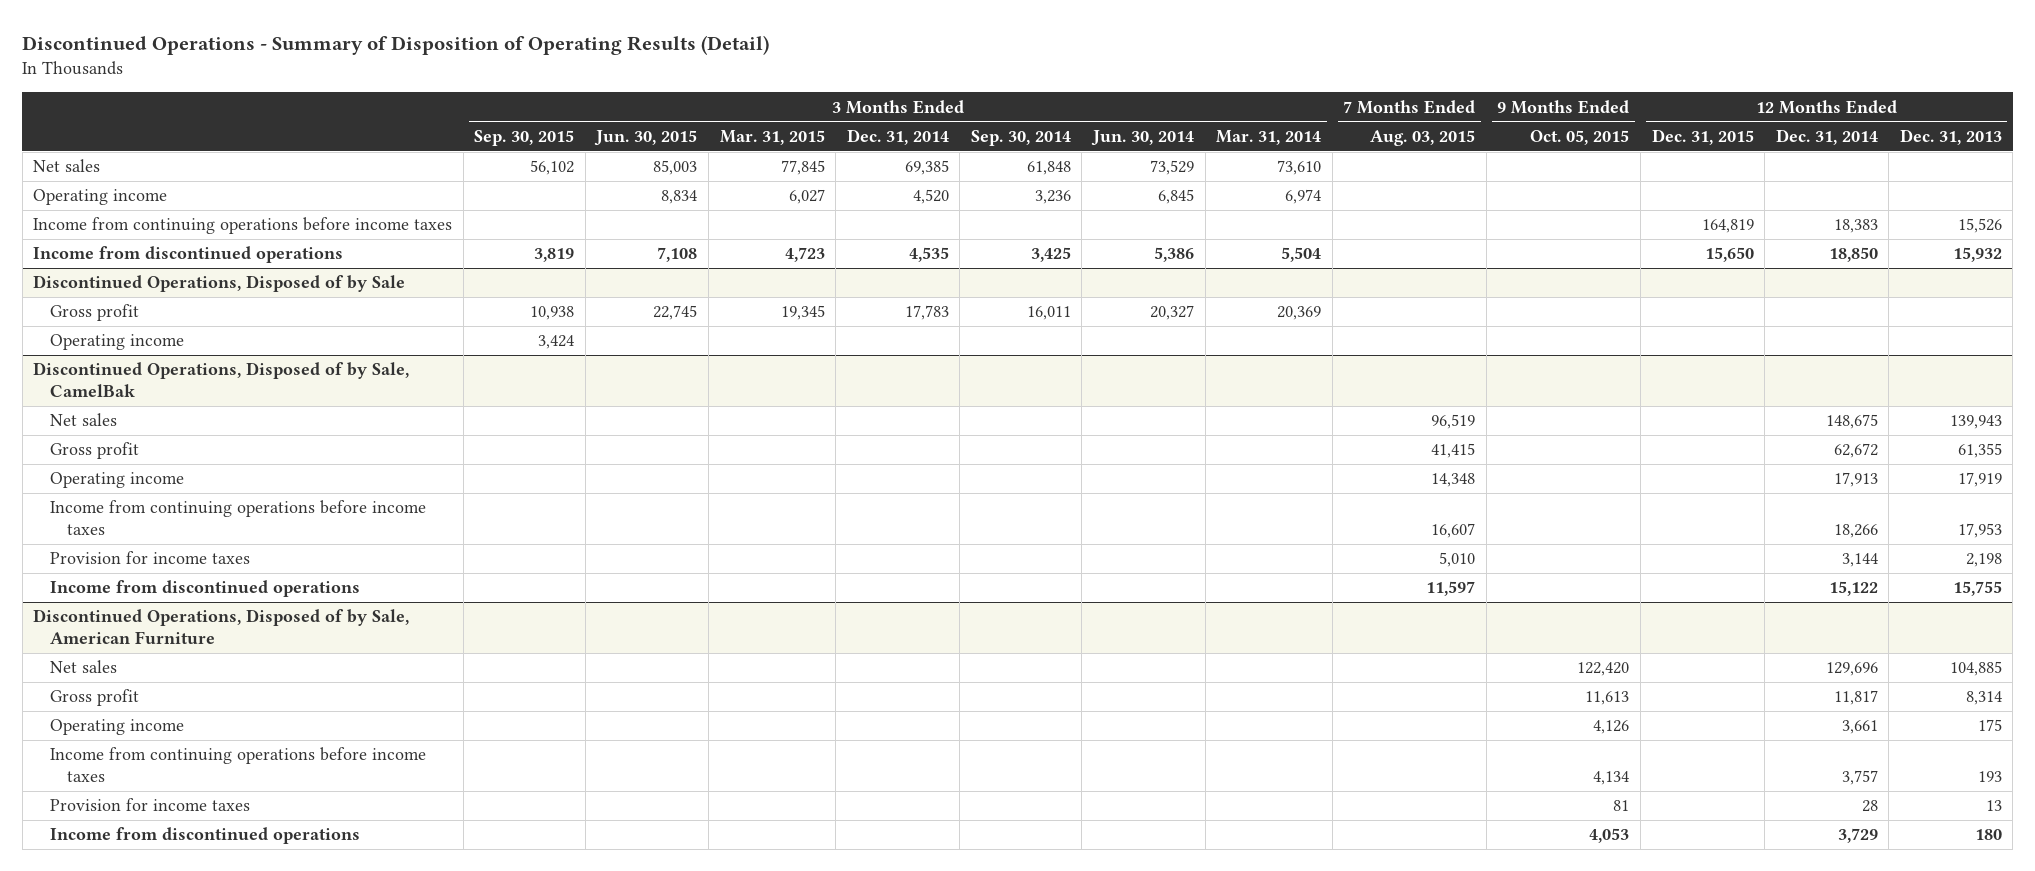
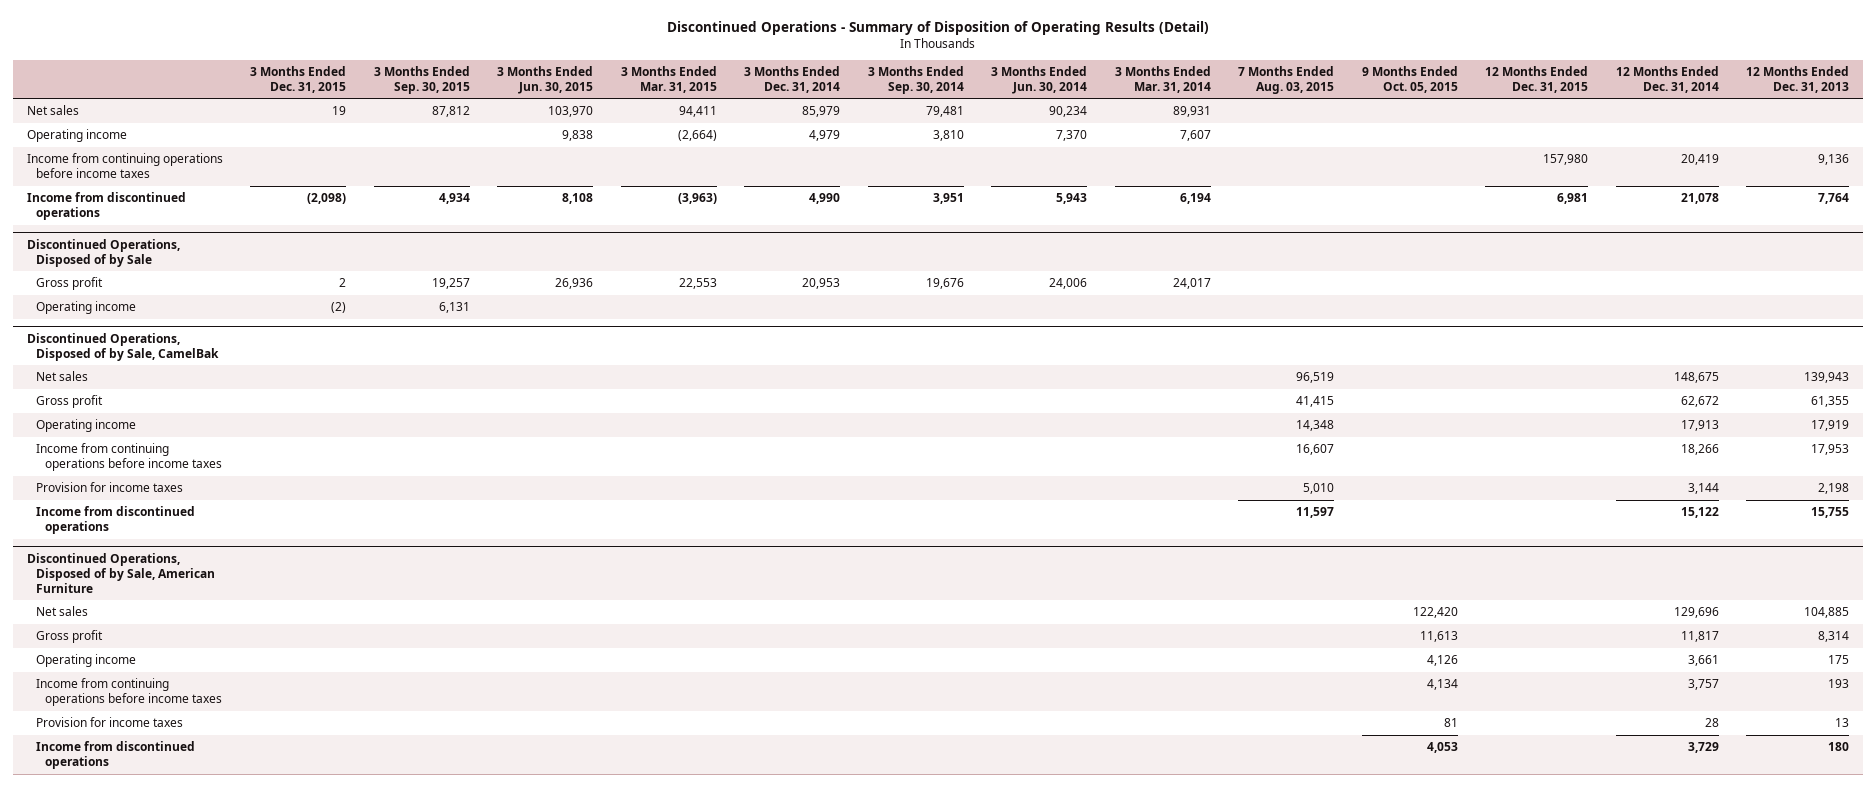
none -> [250,65,347,93] 3 Months Ended Dec. 31, 2015
[530,160,575,176] 56,102 -> [431,106,470,118] 87,812
[653,160,698,176] 85,003 -> [548,106,594,118] 103,970
[780,160,825,176] 77,845 -> [678,106,717,118] 94,411
[904,160,949,176] 69,385 -> [802,106,841,118] 85,979
[1026,161,1071,176] 61,848 -> [925,106,964,118] 79,481
[1149,160,1194,176] 73,529 -> [1049,106,1088,118] 90,234
[1277,160,1322,176] 73,610 -> [1172,106,1211,118] 89,931
[661,190,698,205] 8,834 -> [562,130,594,142] 9,838
[788,189,825,205] 6,027 -> [677,130,717,142] (2,664)
[912,189,949,205] 4,520 -> [809,130,841,142] 4,979
[1034,190,1071,205] 3,236 -> [932,130,964,142] 3,810
[1157,189,1194,205] 6,845 -> [1056,130,1088,142] 7,370
[1285,189,1322,205] 6,974 -> [1179,130,1211,142] 7,607
[1701,219,1754,234] 164,819 -> [1543,154,1589,166] 157,980
[1833,219,1878,234] 18,383 -> [1680,154,1719,166] 20,419
[1957,218,2002,234] 15,526 -> [1818,154,1850,166] 9,136
[534,248,575,263] 3,819 -> [438,193,470,205] 4,934
[657,247,698,263] 7,108 -> [562,193,594,205] 8,108
[784,247,825,263] 4,723 -> [677,193,717,205] (3,963)
[908,247,949,263] 4,535 -> [809,193,841,205] 4,990
[1030,247,1071,263] 3,425 -> [932,193,964,205] 3,951
[1153,247,1194,263] 5,386 -> [1056,193,1088,205] 5,943
[1281,247,1322,263] 5,504 -> [1179,193,1211,205] 6,194
[1704,247,1754,263] 15,650 -> [1557,193,1589,205] 6,981
[1828,247,1878,263] 18,850 -> [1680,193,1719,205] 21,078
[1952,247,2002,263] 15,932 -> [1818,193,1850,205] 7,764
[530,306,575,321] 10,938 -> [431,278,470,290] 19,257
[653,305,698,321] 22,745 -> [555,278,594,290] 26,936
[780,305,825,321] 19,345 -> [678,278,717,290] 22,553
[904,305,949,321] 17,783 -> [802,278,841,290] 20,953
[1026,306,1071,321] 16,011 -> [925,278,964,290] 19,676
[1149,305,1194,321] 20,327 -> [1049,278,1088,290] 24,006
[1277,306,1322,321] 20,369 -> [1172,278,1211,290] 24,017
[538,335,575,350] 3,424 -> [438,302,470,314] 6,131

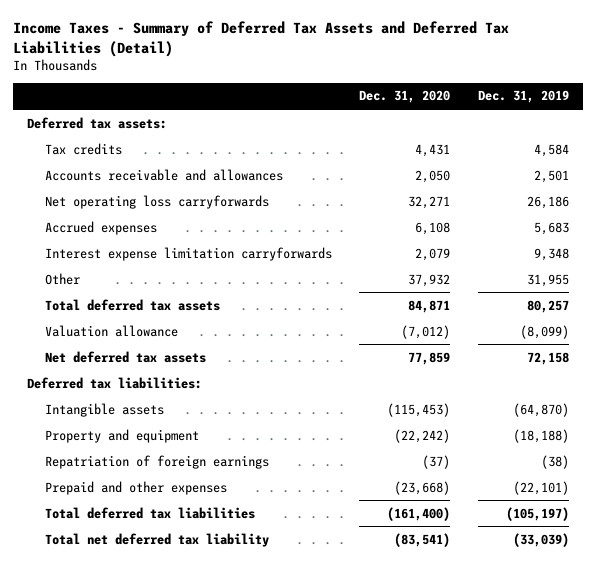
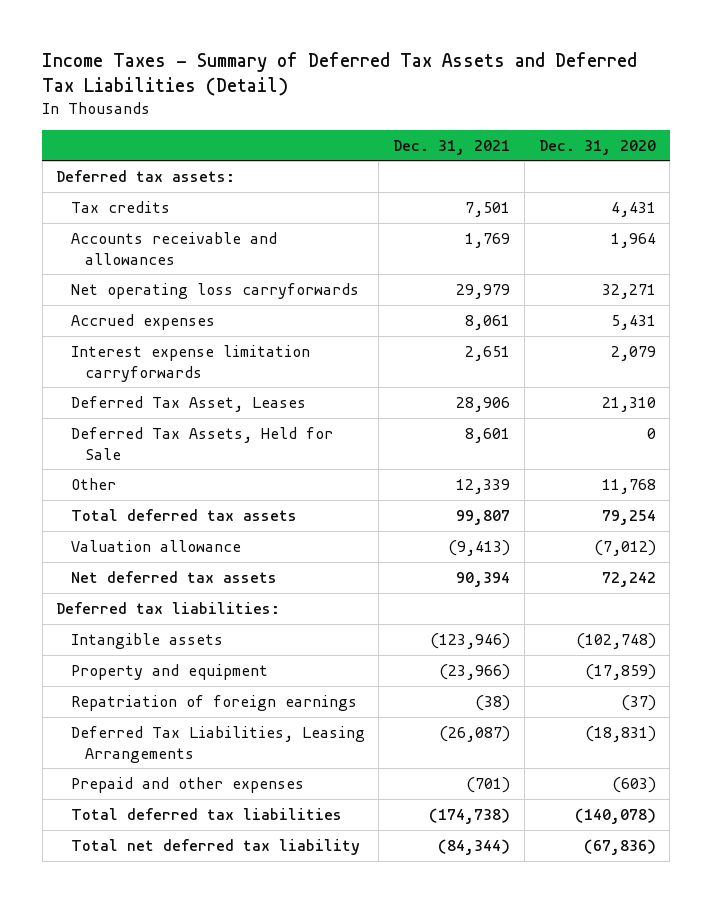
[477,90,569,104] Dec. 31, 2019 -> none
none -> [393,139,511,155] Dec. 31, 2021
[415,169,451,183] 2,050 -> [610,232,656,248] 1,964
[415,221,451,235] 6,108 -> [610,314,656,330] 5,431
none -> [70,395,306,412] Deferred Tax Asset, Leases
none -> [70,426,333,460] Deferred Tax Assets, Held for Sale
[408,273,451,287] 37,932 -> [601,478,656,494] 11,768
[408,299,451,313] 84,871 -> [601,509,656,525] 79,254
[408,351,451,365] 77,859 -> [601,571,656,587] 72,242
[387,402,451,417] (115,453) -> [575,632,656,649] (102,748)
[394,428,451,443] (22,242) -> [584,663,656,680] (17,859)
none -> [70,725,365,763] Deferred Tax Liabilities, Leasing Arrangements
[394,480,451,495] (23,668) -> [611,776,656,793] (603)
[387,506,451,521] (161,400) -> [574,807,656,824] (140,078)
[394,532,451,547] (83,541) -> [583,838,656,855] (67,836)

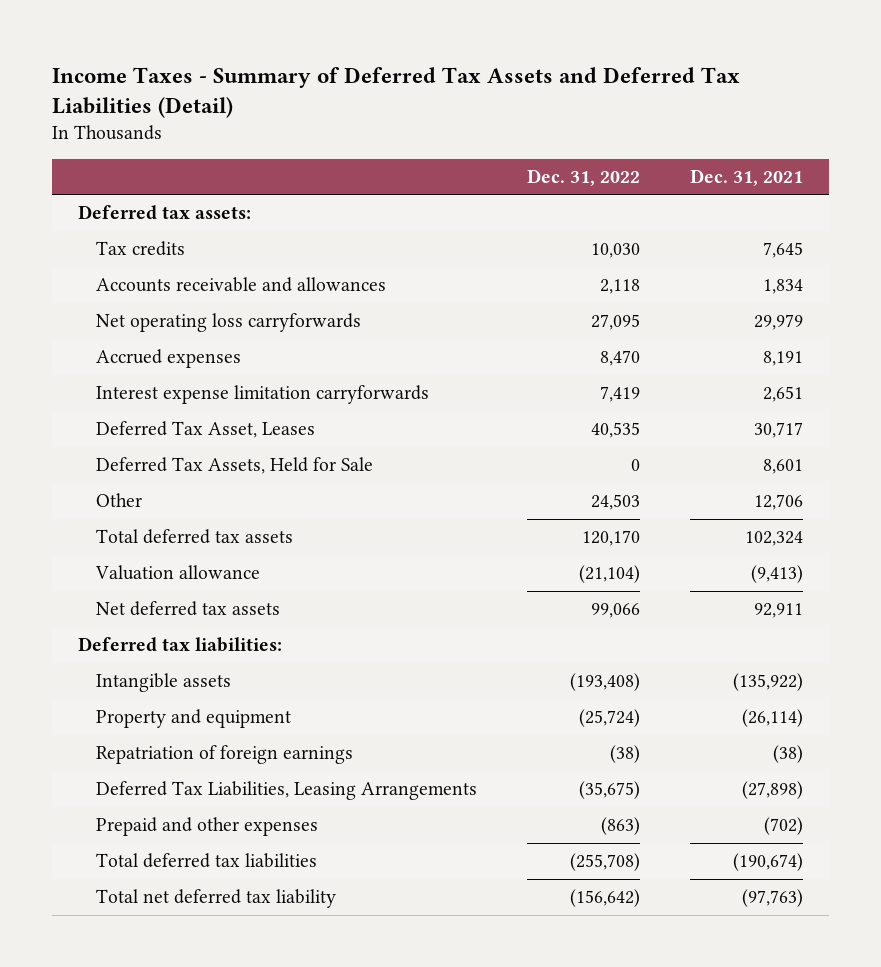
[538,139,656,155] Dec. 31, 2020 -> none
none -> [527,168,641,186] Dec. 31, 2022
[465,201,511,217] 7,501 -> [763,242,804,259] 7,645
[465,232,511,248] 1,769 -> [763,279,804,295] 1,834
[465,314,511,330] 8,061 -> [763,351,804,367] 8,191
[456,396,511,412] 28,906 -> [754,422,804,439] 30,717
[456,478,511,494] 12,339 -> [754,494,804,511] 12,706
[456,509,511,525] 99,807 -> [745,531,804,547] 102,324
[456,571,511,587] 90,394 -> [754,603,804,619] 92,911
[430,632,511,649] (123,946) -> [733,673,804,692] (135,922)
[439,663,511,680] (23,966) -> [742,709,804,728] (26,114)
[439,725,511,742] (26,087) -> [742,781,804,800] (27,898)
[466,776,511,793] (701) -> [764,817,804,836] (702)
[429,807,511,824] (174,738) -> [733,853,804,872] (190,674)
[438,838,511,855] (84,344) -> [742,889,804,908] (97,763)

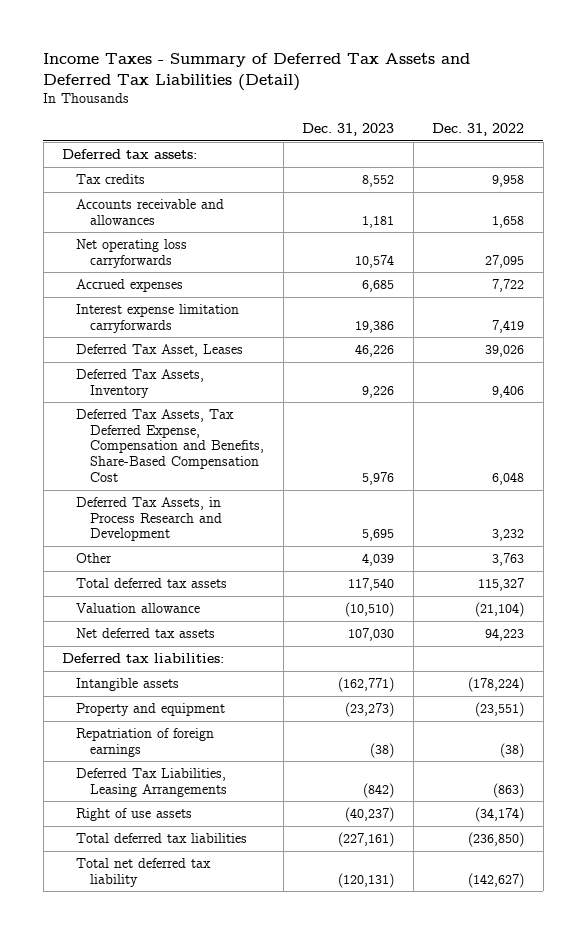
[690,168,804,186] Dec. 31, 2021 -> none
none -> [302,123,395,137] Dec. 31, 2023
[591,243,641,259] 10,030 -> [492,174,525,187] 9,958
[600,279,641,295] 2,118 -> [492,215,525,228] 1,658
[600,350,641,367] 8,470 -> [492,278,525,292] 7,722
[95,457,373,475] Deferred Tax Assets, Held for Sale -> none
[591,422,641,439] 40,535 -> [485,344,525,357] 39,026
none -> [76,368,205,398] Deferred Tax Assets, Inventory
none -> [76,408,265,482] Deferred Tax Assets, Tax Deferred Expense, Compensation and Benefits, Share-Based Compensation Cost
none -> [76,496,223,542] Deferred Tax Assets, in Process Research and Development
[591,494,641,511] 24,503 -> [492,552,525,566] 3,763
[582,530,641,547] 120,170 -> [478,577,525,591] 115,327
[591,603,641,619] 99,066 -> [485,627,525,641] 94,223
[570,673,641,692] (193,408) -> [468,676,525,692] (178,224)
[579,709,641,728] (25,724) -> [475,701,525,717] (23,551)
[95,817,318,837] Prepaid and other expenses -> none
[579,781,641,800] (35,675) -> [493,782,525,798] (863)
none -> [76,807,193,821] Right of use assets
[570,853,641,872] (255,708) -> [468,831,525,847] (236,850)
[570,889,641,908] (156,642) -> [468,872,525,888] (142,627)

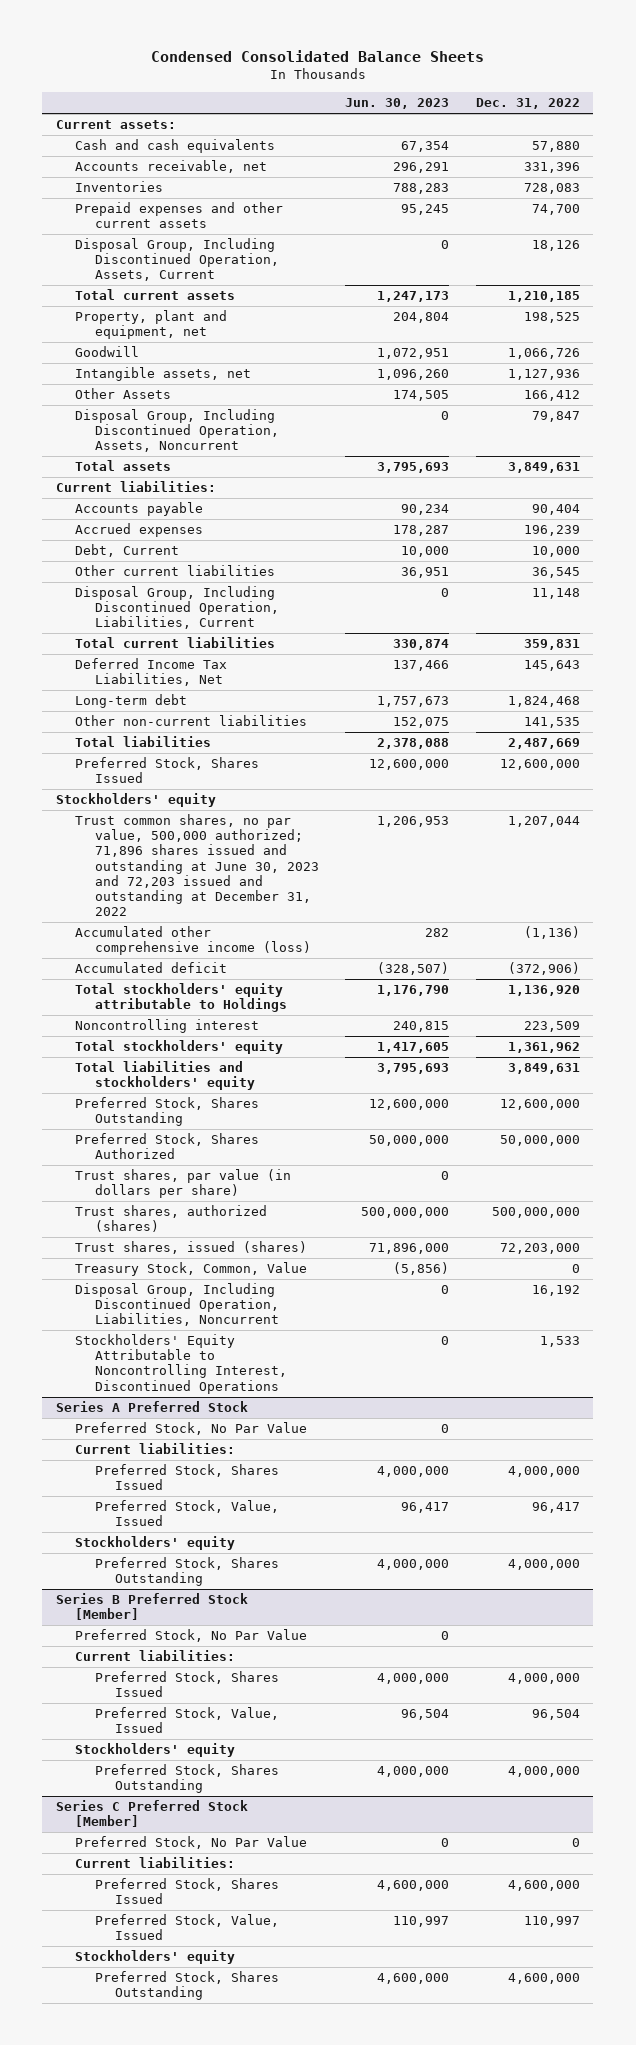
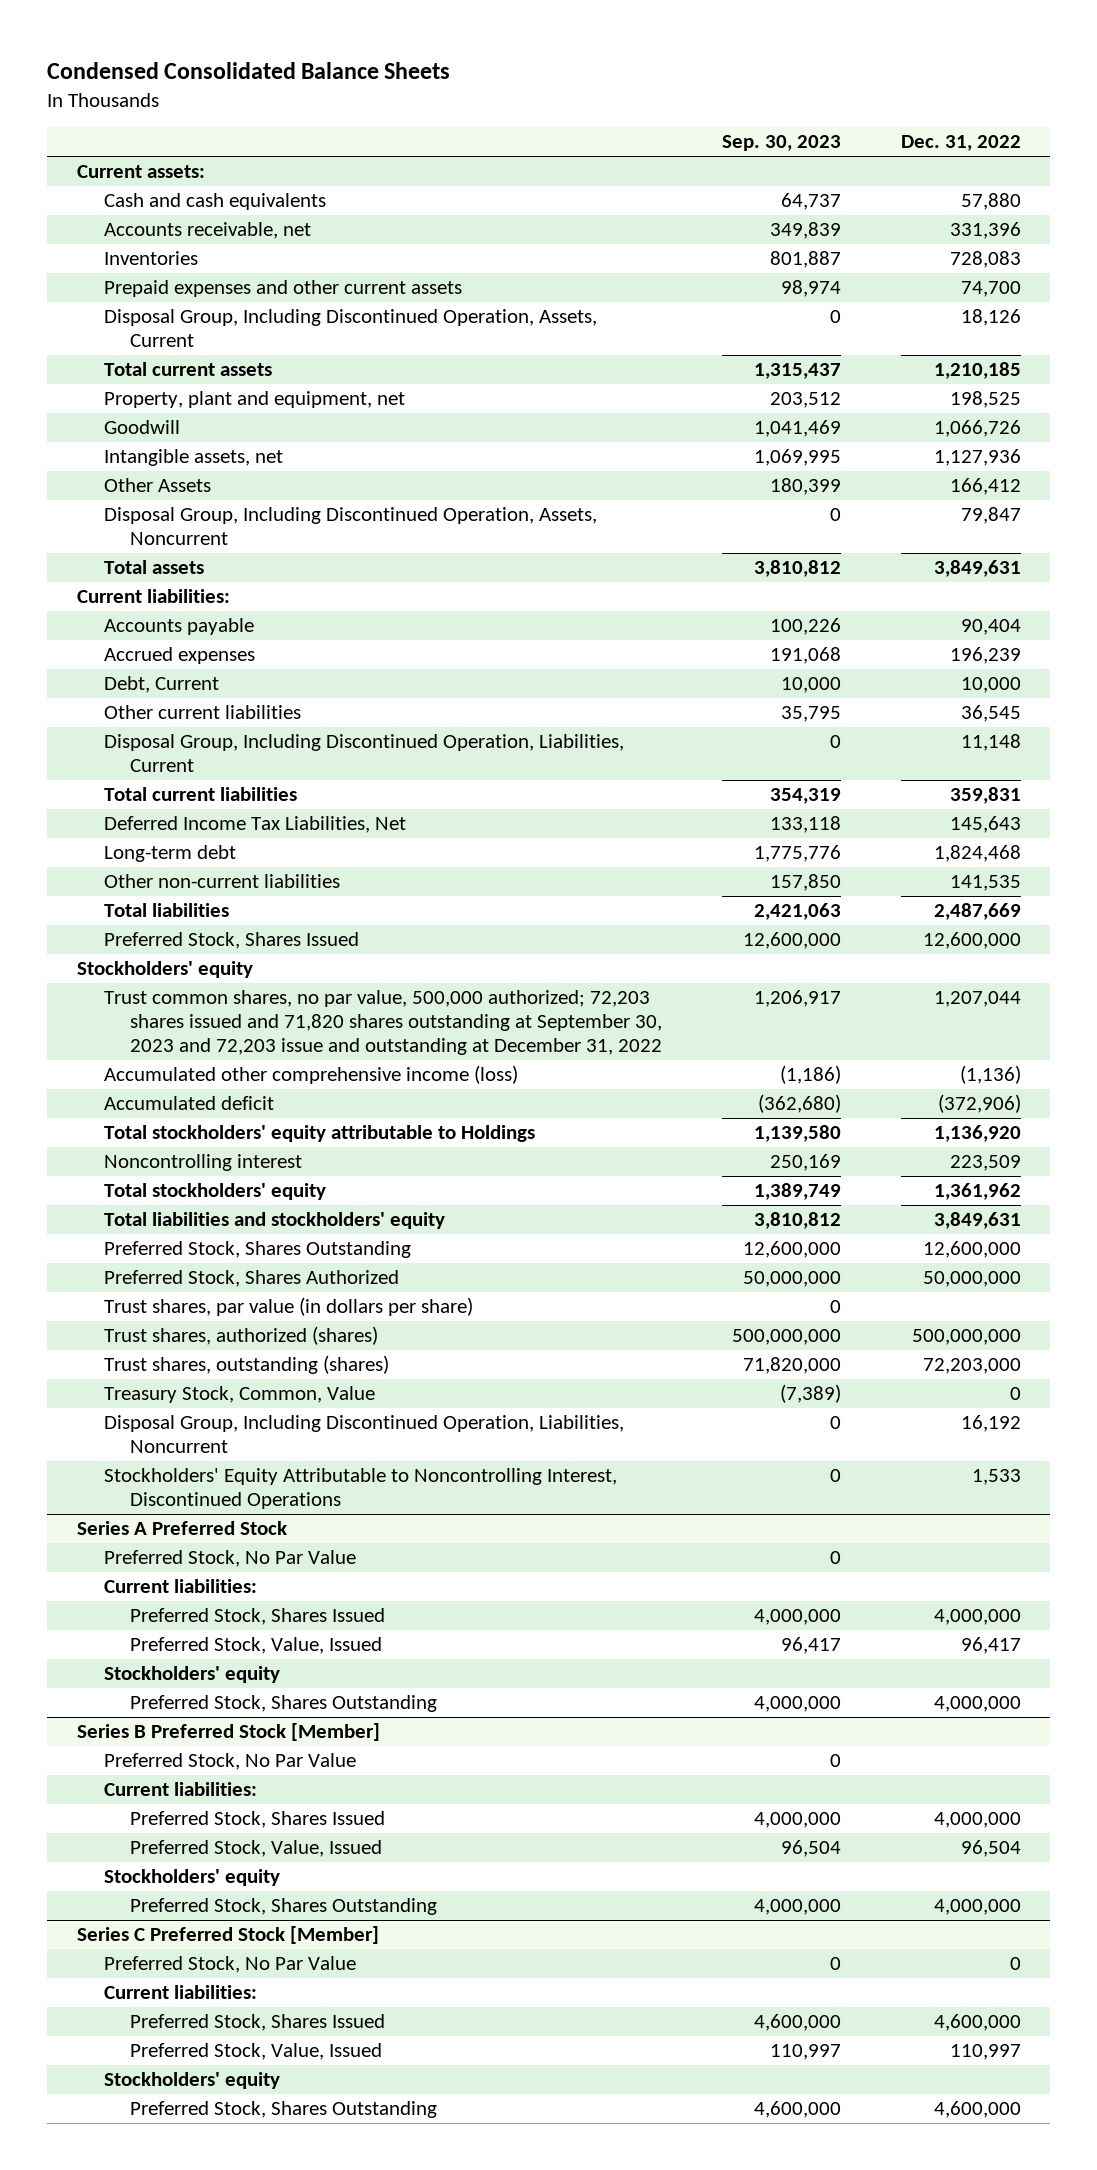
[345,98,450,110] Jun. 30, 2023 -> none
none -> [721,135,841,152] Sep. 30, 2023
[75,814,319,916] Trust common shares, no par value, 500,000 authorized; 71,896 shares issued and outstanding at June 30, 2023 and 72,203 issued and outstanding at December 31, 2022 -> [103,990,663,1055] Trust common shares, no par value, 500,000 authorized; 72,203 shares issued and 71,820 shares outstanding at September 30, 2023 and 72,203 issue and outstanding at December 31, 2022
[75,1241,308,1255] Trust shares, issued (shares) -> [103,1355,389,1375] Trust shares, outstanding (shares)

